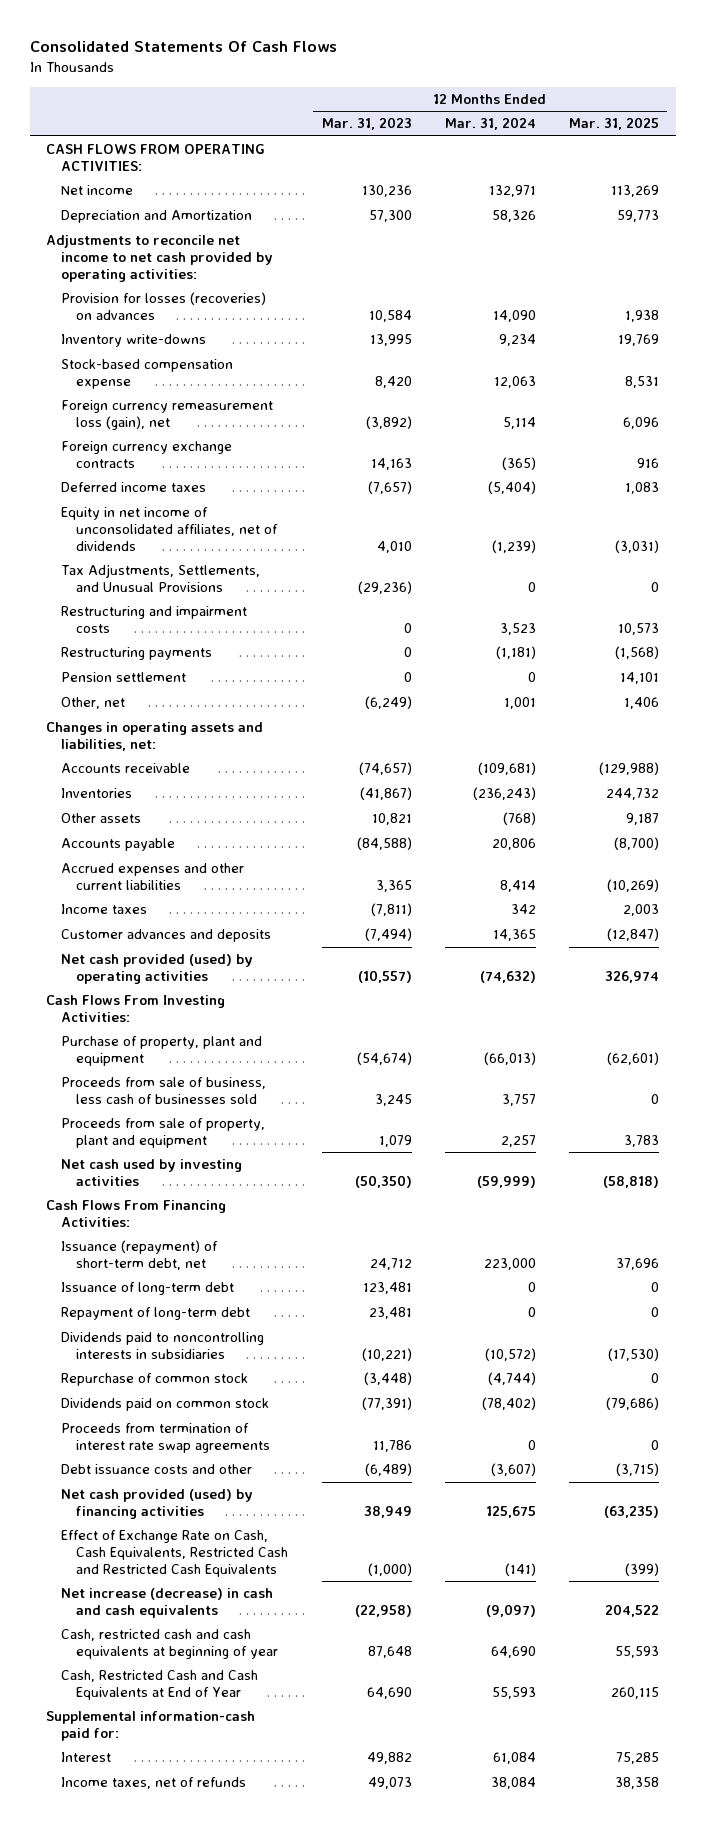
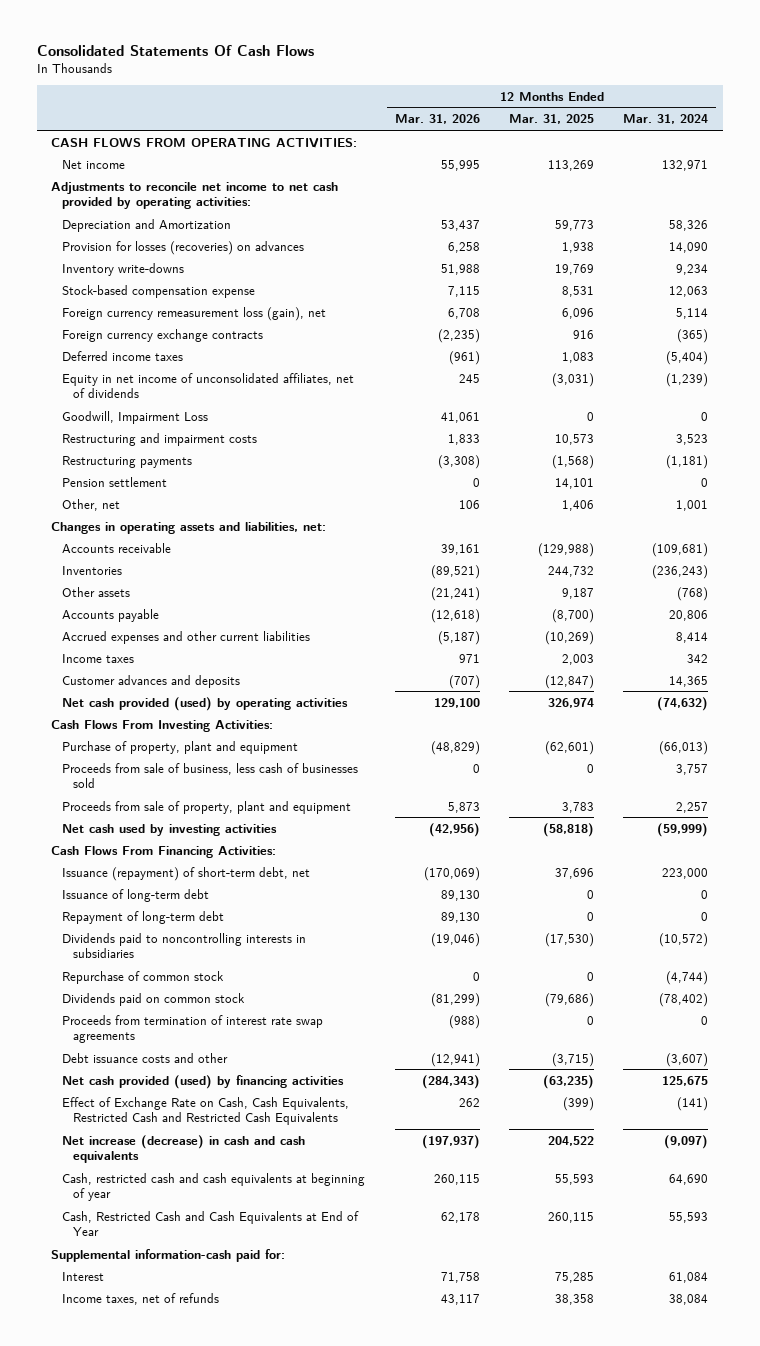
[321,117,412,131] Mar. 31, 2023 -> none
none -> [394,114,480,125] Mar. 31, 2026
[61,210,253,224] Depreciation and Amortization -> [62,218,232,232] Depreciation and Amortization
[61,564,261,593] Tax Adjustments, Settlements, and Unusual Provisions -> none
none -> [62,410,209,424] Goodwill, Impairment Loss

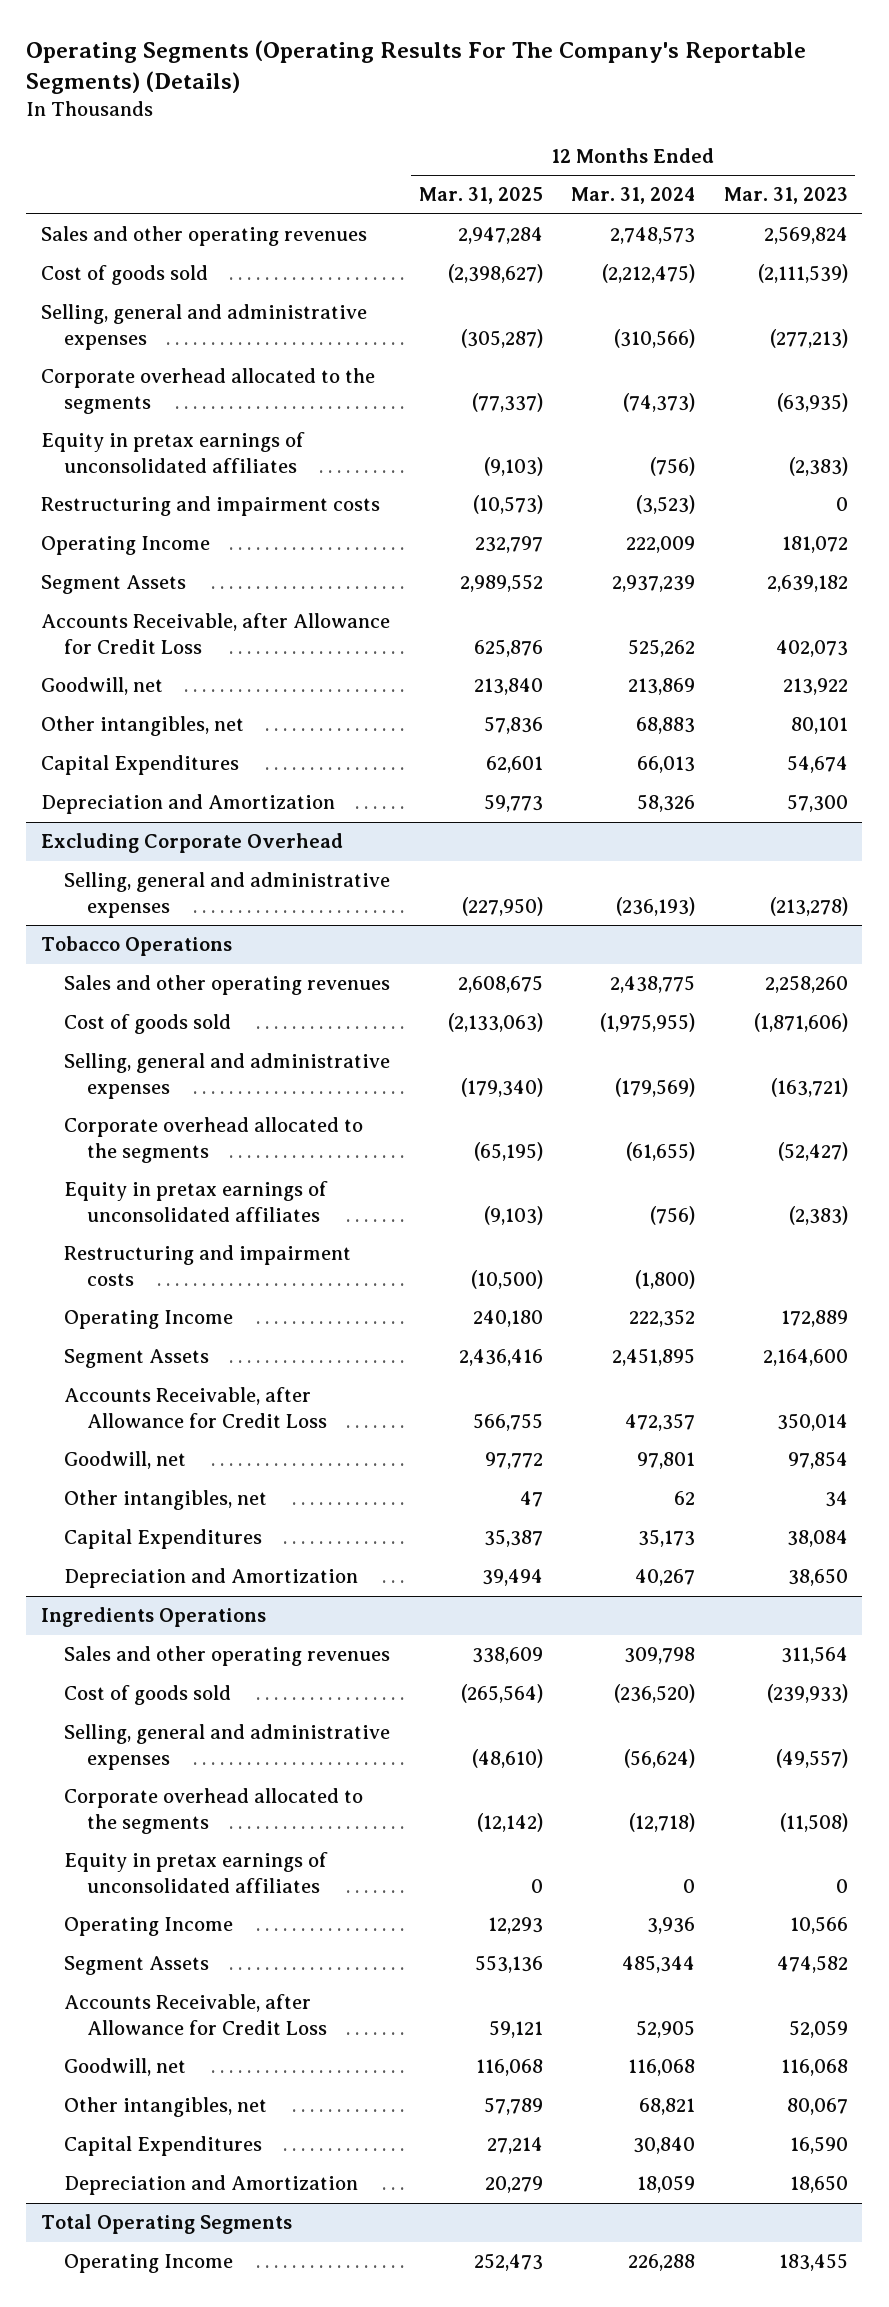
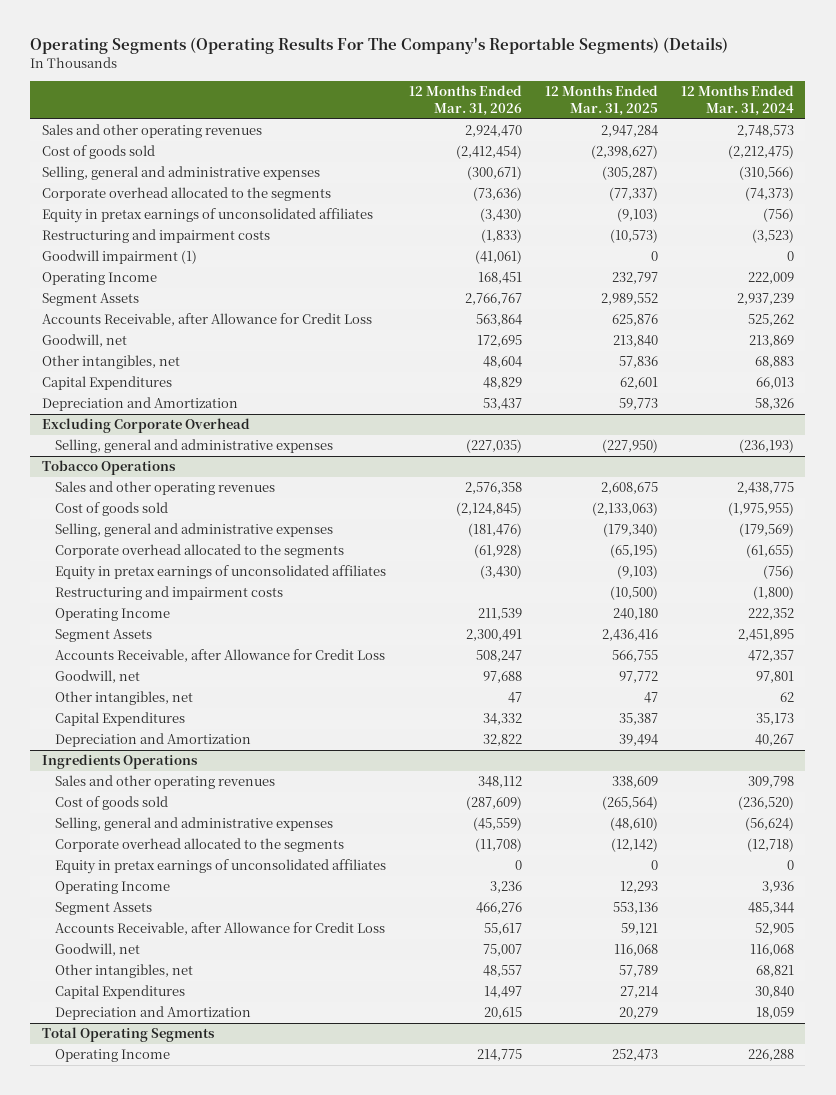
[724,187,849,205] Mar. 31, 2023 -> none
none -> [408,85,522,117] 12 Months Ended Mar. 31, 2026
none -> [41,250,197,265] Goodwill impairment (1)

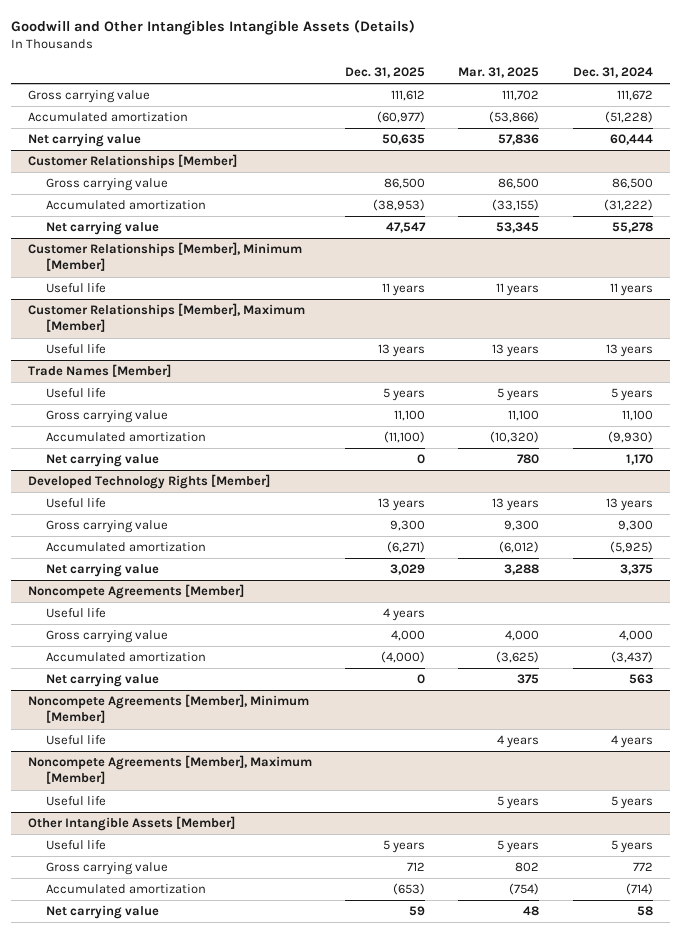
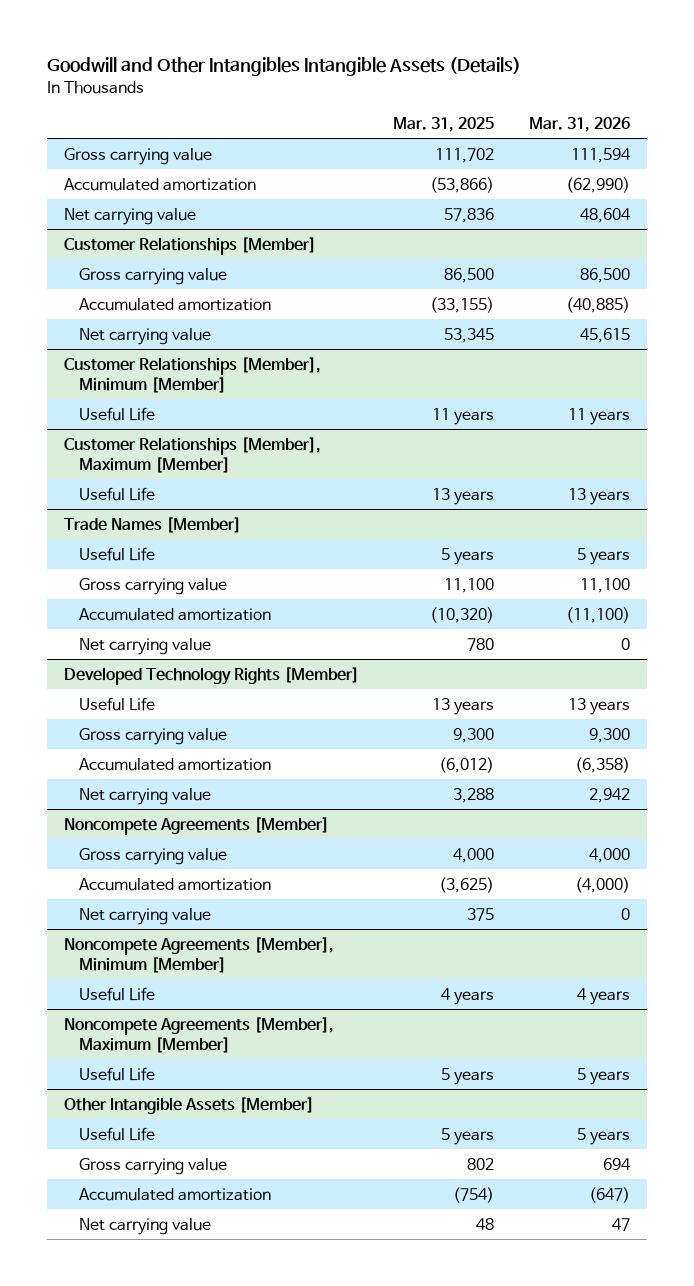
[344,66,425,78] Dec. 31, 2025 -> none
[572,66,653,78] Dec. 31, 2024 -> none
none -> [528,116,630,132] Mar. 31, 2026
[46,283,107,294] Useful life -> [78,406,155,421] Useful Life
[46,344,107,355] Useful life -> [78,486,155,501] Useful Life
[46,388,107,399] Useful life -> [78,546,155,561] Useful Life
[46,498,107,509] Useful life -> [78,696,155,711] Useful Life
[46,608,107,619] Useful life -> none
[46,735,107,746] Useful life -> [78,986,155,1001] Useful Life
[46,796,107,807] Useful life -> [78,1066,155,1081] Useful Life
[46,840,107,851] Useful life -> [78,1126,155,1141] Useful Life

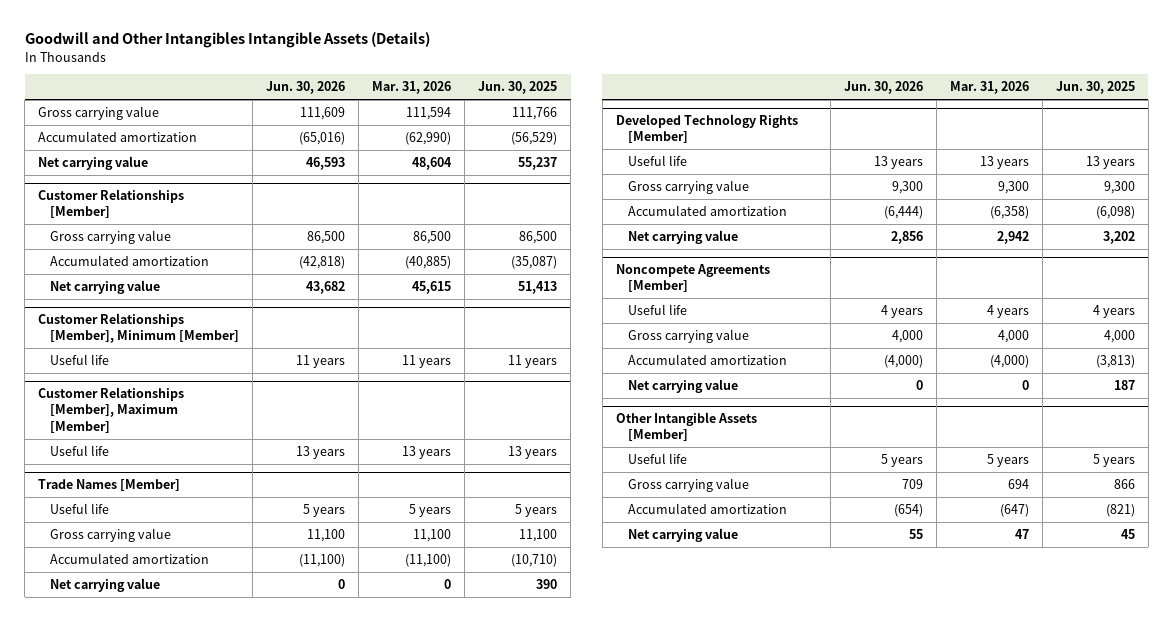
[393,116,495,132] Mar. 31, 2025 -> none
none -> [266,81,346,95] Jun. 30, 2026
none -> [478,81,558,95] Jun. 30, 2025
[78,406,155,421] Useful Life -> [50,354,110,366] Useful life
[78,486,155,501] Useful Life -> [50,445,110,457] Useful life
[78,546,155,561] Useful Life -> [50,503,110,515] Useful life
[78,696,155,711] Useful Life -> [627,155,687,167] Useful life
none -> [627,304,687,316] Useful life
[63,936,334,973] Noncompete Agreements [Member], Minimum [Member] -> none
[78,986,155,1001] Useful Life -> none
[63,1016,334,1053] Noncompete Agreements [Member], Maximum [Member] -> none
[78,1066,155,1081] Useful Life -> none
[78,1126,155,1141] Useful Life -> [627,453,687,465] Useful life

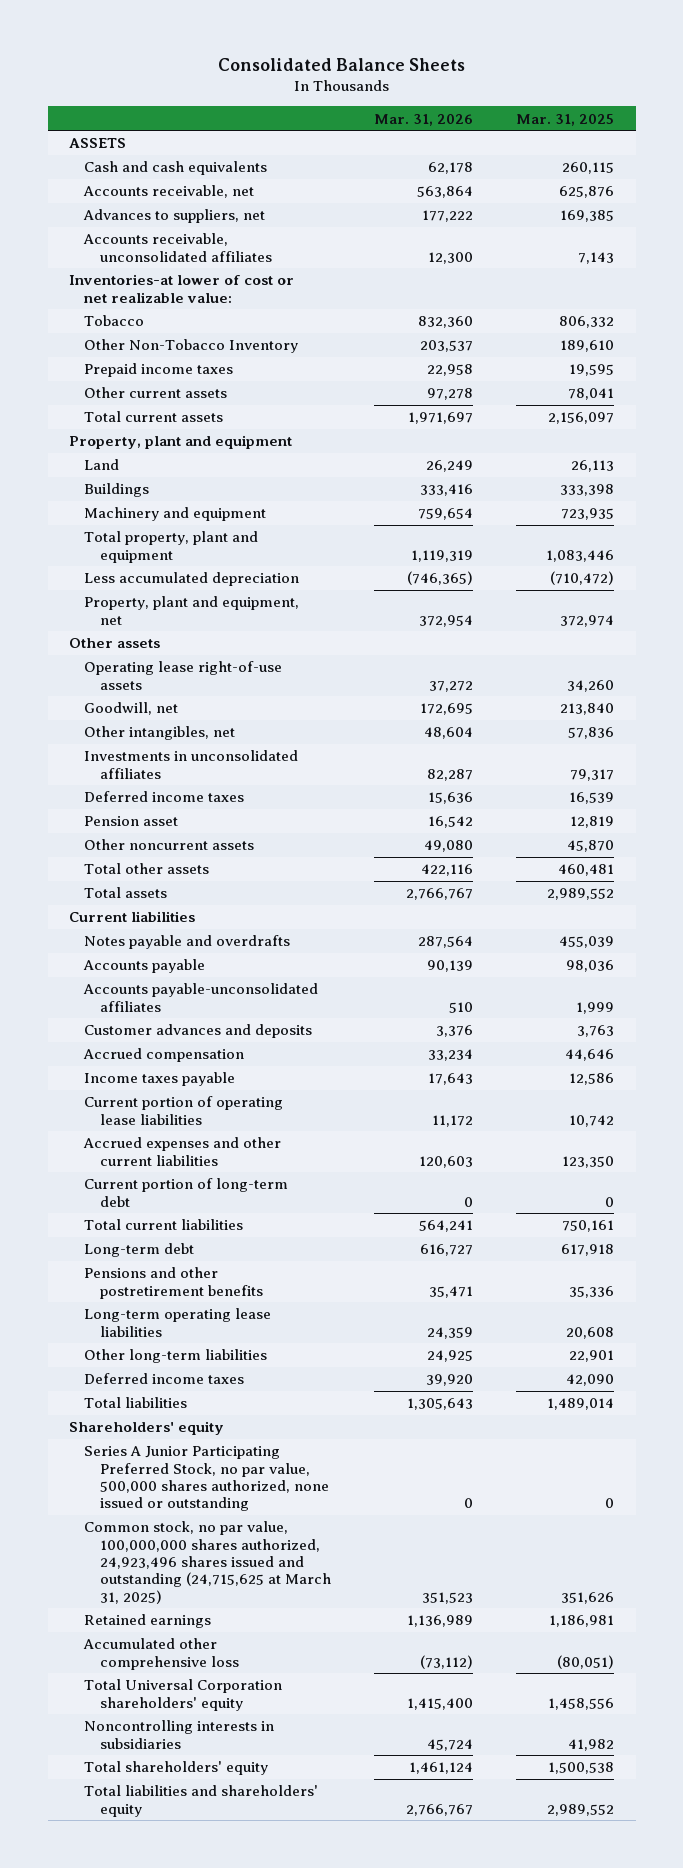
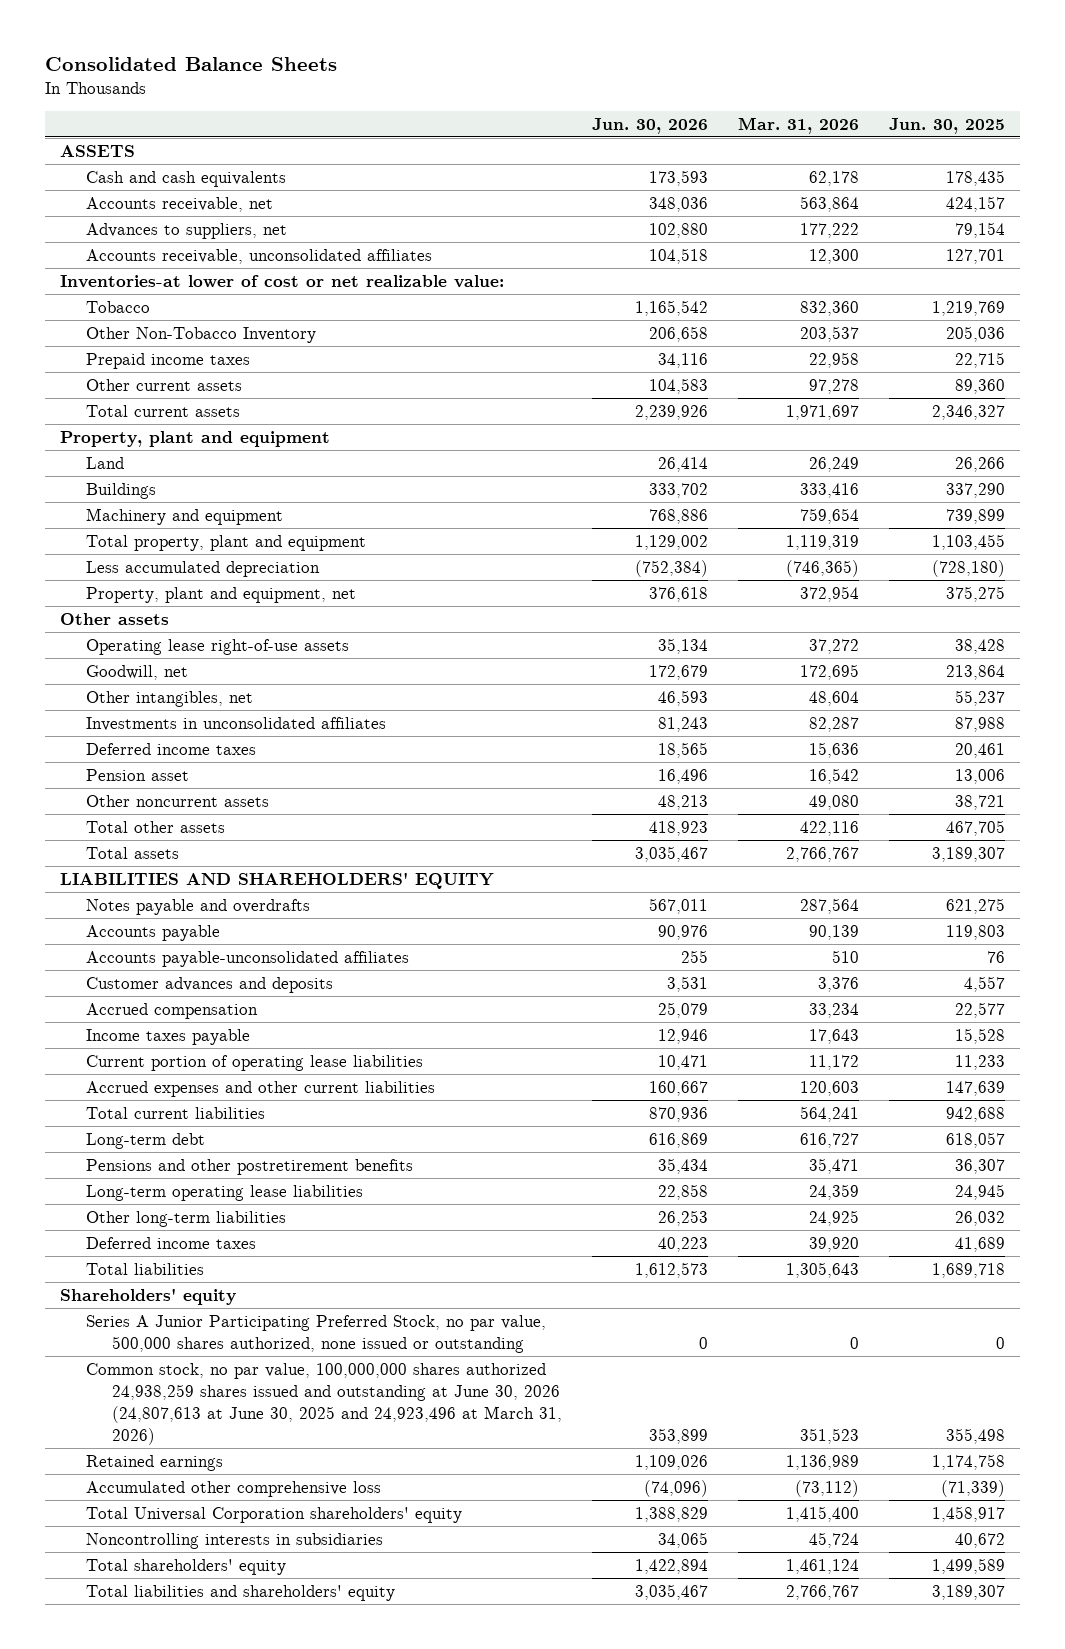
[516,113,615,126] Mar. 31, 2025 -> none
none -> [592,117,709,134] Jun. 30, 2026
none -> [889,117,1006,134] Jun. 30, 2025
[69,911,196,923] Current liabilities -> none
none -> [59,871,494,889] LIABILITIES AND SHAREHOLDERS' EQUITY
[84,1178,289,1207] Current portion of long-term debt -> none
[84,1521,331,1604] Common stock, no par value, 100,000,000 shares authorized, 24,923,496 shares issued and outstanding (24,715,625 at March 31, 2025) -> [85,1362,563,1446] Common stock, no par value, 100,000,000 shares authorized 24,938,259 shares issued and outstanding at June 30, 2026 (24,807,613 at June 30, 2025 and 24,923,496 at March 31, 2026)

